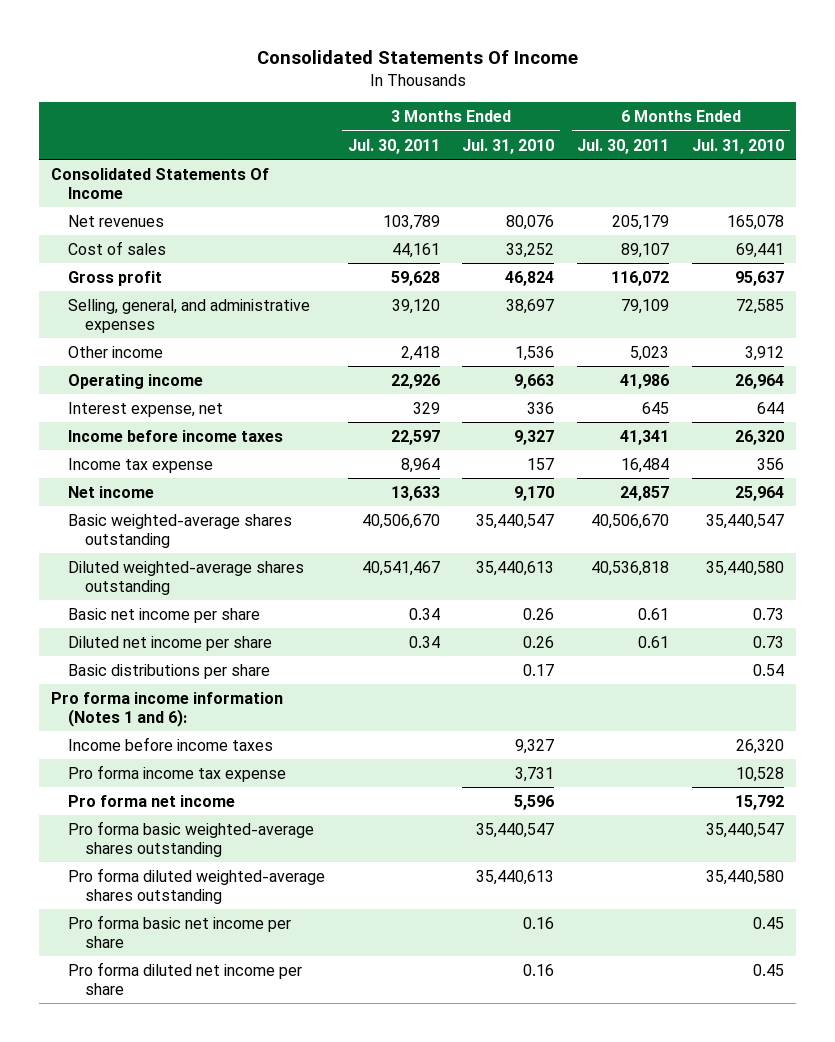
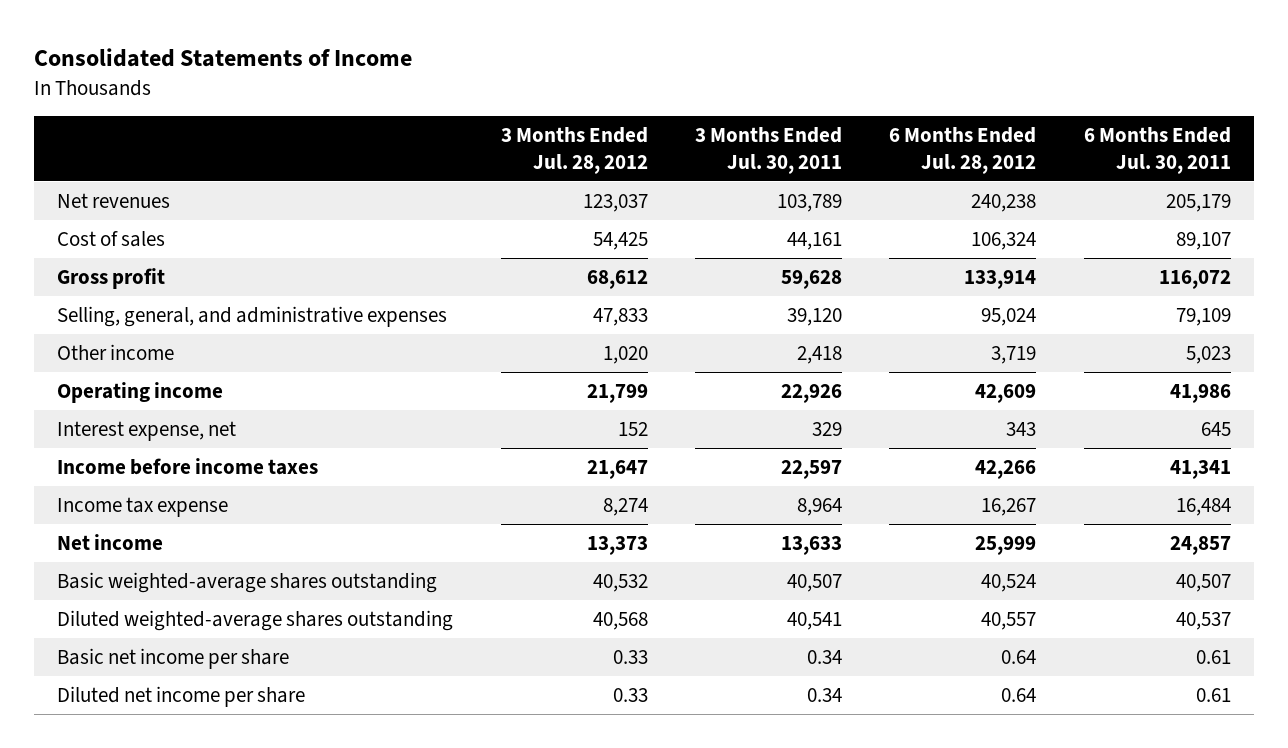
[256,50,578,65] Consolidated Statements Of Income -> [33,48,412,68] Consolidated Statements of Income
[462,138,555,154] Jul. 31, 2010 -> none
[692,138,785,154] Jul. 31, 2010 -> none
none -> [500,126,648,174] 3 Months Ended Jul. 28, 2012
none -> [889,126,1037,174] 6 Months Ended Jul. 28, 2012
[50,167,269,199] Consolidated Statements Of Income -> none
[361,513,440,529] 40,506,670 -> [787,573,843,592] 40,507
[591,513,670,529] 40,506,670 -> [1175,573,1231,592] 40,507
[361,560,440,576] 40,541,467 -> [787,611,843,630] 40,541
[591,560,670,576] 40,536,818 -> [1175,611,1231,630] 40,537
[67,663,270,679] Basic distributions per share -> none
[50,691,283,727] Pro forma income information (Notes 1 and 6): -> none
[67,736,273,751] Income before income taxes -> none
[67,764,286,782] Pro forma income tax expense -> none
[67,794,235,807] Pro forma net income -> none
[67,820,314,857] Pro forma basic weighted-average shares outstanding -> none
[67,867,325,904] Pro forma diluted weighted-average shares outstanding -> none
[67,914,291,948] Pro forma basic net income per share -> none
[67,961,302,995] Pro forma diluted net income per share -> none

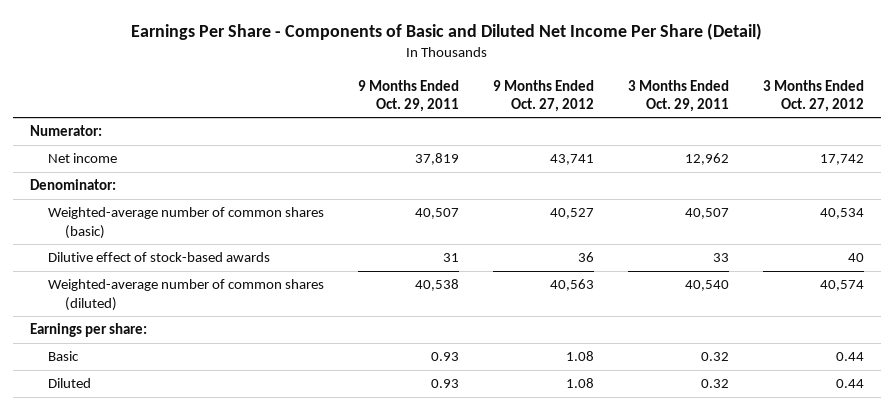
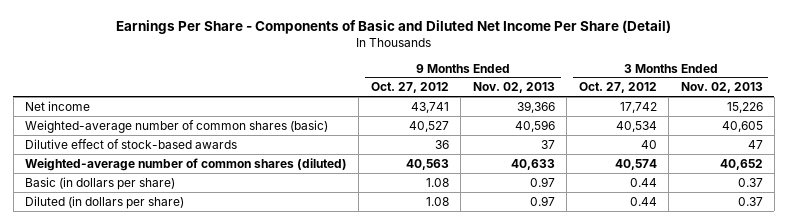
[357,79,459,112] 9 Months Ended Oct. 29, 2011 -> none
[627,79,729,112] 3 Months Ended Oct. 29, 2011 -> none
none -> [472,82,555,94] Nov. 02, 2013
none -> [680,82,763,94] Nov. 02, 2013
[29,125,102,137] Numerator: -> none
[29,179,116,191] Denominator: -> none
[29,323,147,338] Earnings per share: -> none
[47,351,79,362] Basic -> [25,176,176,190] Basic (in dollars per share)
[47,378,91,389] Diluted -> [25,195,185,209] Diluted (in dollars per share)

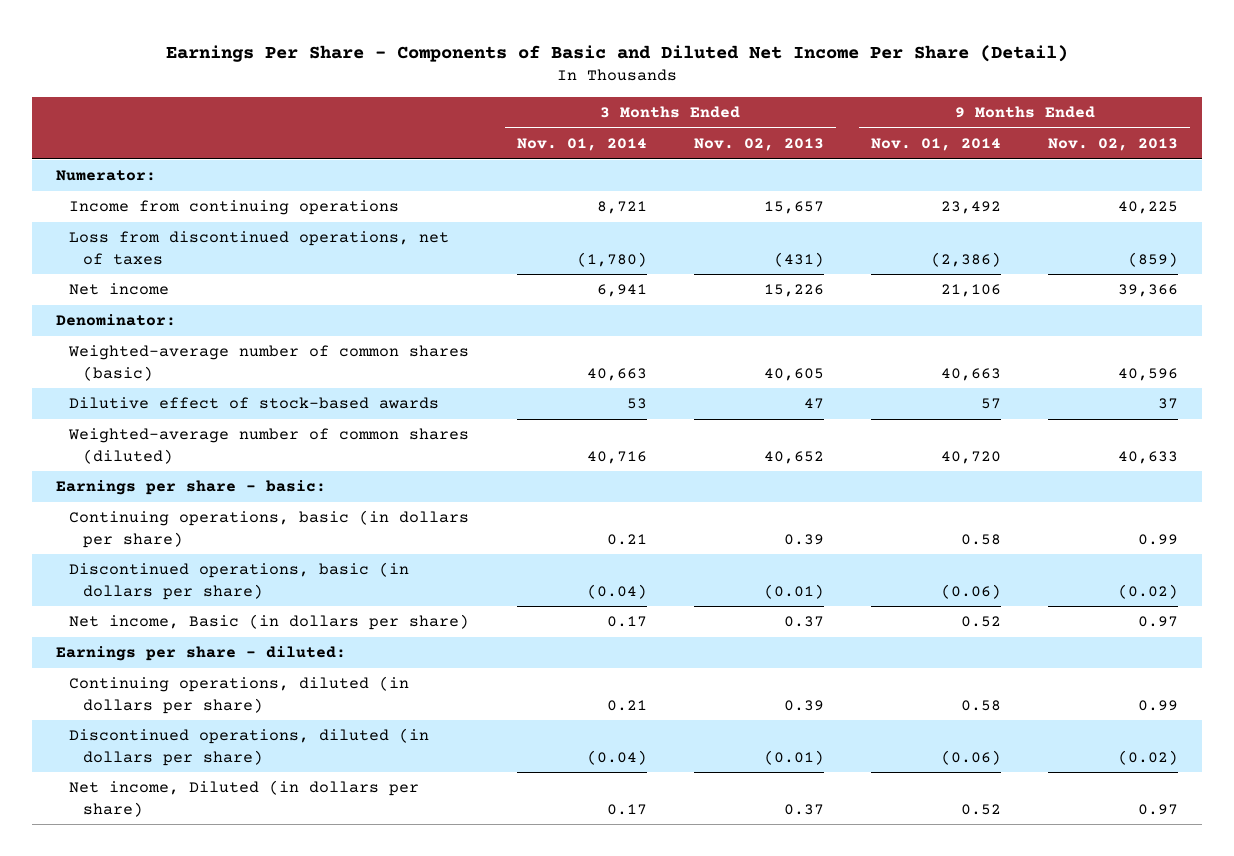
[370,82,449,94] Oct. 27, 2012 -> none
[578,82,657,94] Oct. 27, 2012 -> none
none -> [516,137,647,151] Nov. 01, 2014
none -> [870,137,1001,151] Nov. 01, 2014
none -> [55,170,156,182] Numerator:
none -> [69,200,400,216] Income from continuing operations
none -> [69,231,450,265] Loss from discontinued operations, net of taxes
none -> [55,314,176,327] Denominator:
none -> [55,480,326,496] Earnings per share - basic:
none -> [69,510,470,548] Continuing operations, basic (in dollars per share)
none -> [69,562,410,600] Discontinued operations, basic (in dollars per share)
[25,176,176,190] Basic (in dollars per share) -> [69,614,470,631] Net income, Basic (in dollars per share)
none -> [55,646,346,662] Earnings per share - diluted:
none -> [69,676,410,714] Continuing operations, diluted (in dollars per share)
none -> [69,728,430,766] Discontinued operations, diluted (in dollars per share)
[25,195,185,209] Diluted (in dollars per share) -> [69,780,420,817] Net income, Diluted (in dollars per share)

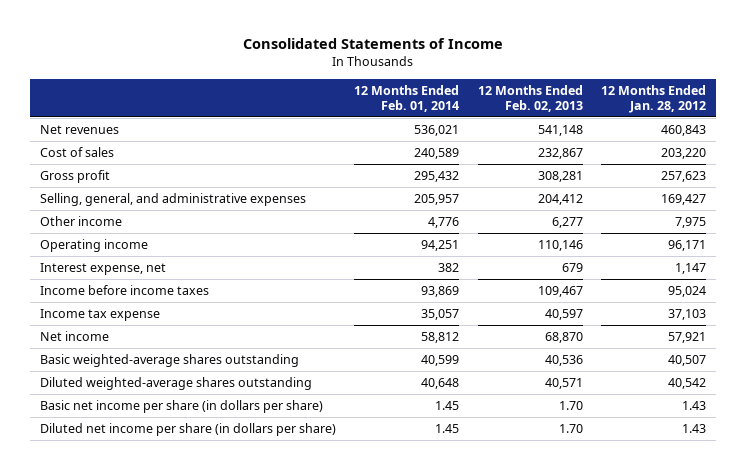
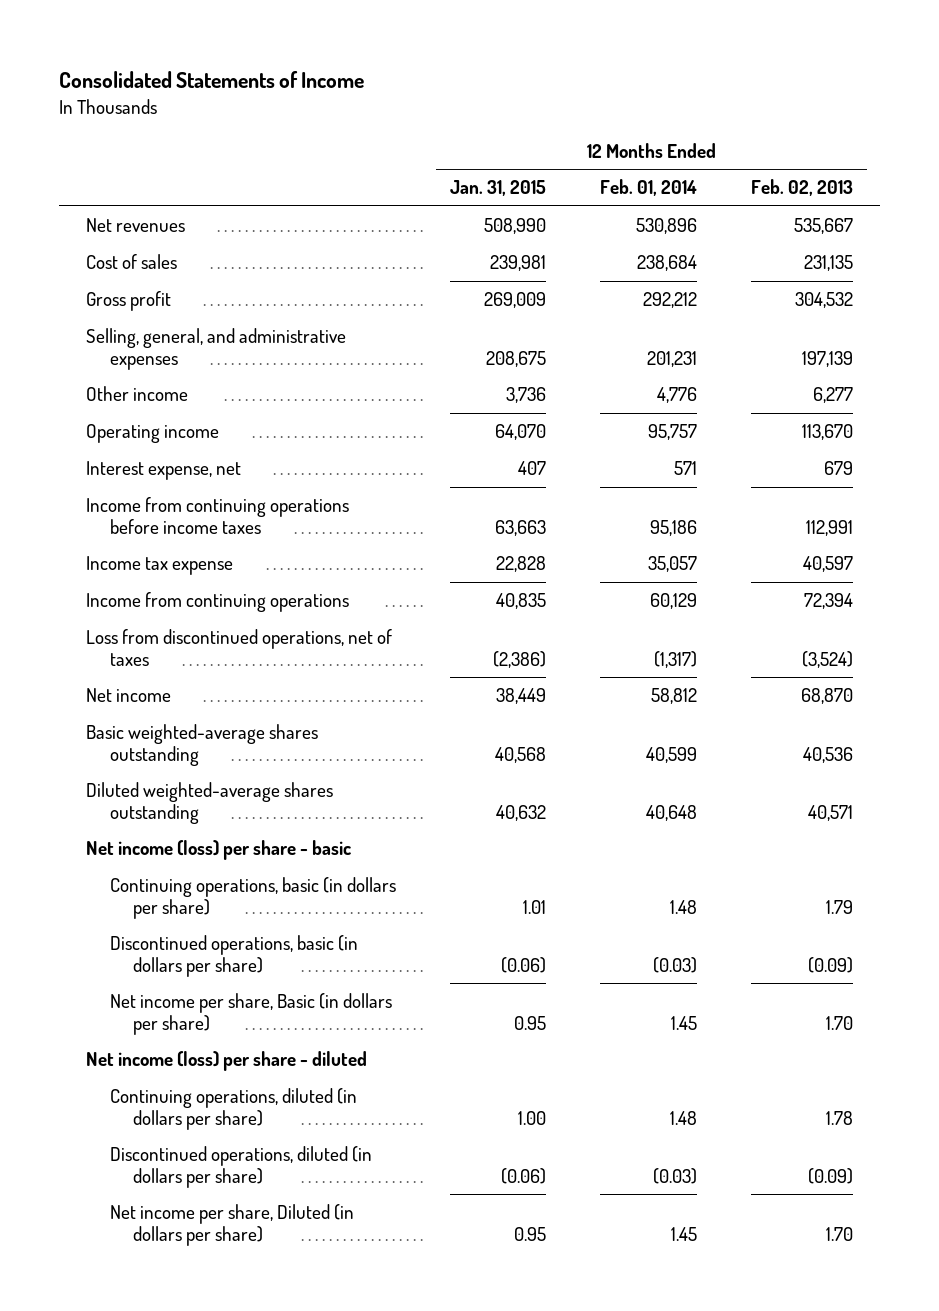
[601,84,707,113] 12 Months Ended Jan. 28, 2012 -> none
none -> [449,180,546,197] Jan. 31, 2015
[414,124,460,136] 536,021 -> [636,218,698,235] 530,896
[537,124,583,136] 541,148 -> [794,218,854,235] 535,667
[414,147,460,159] 240,589 -> [637,255,698,272] 238,684
[537,147,583,159] 232,867 -> [804,255,854,272] 231,135
[414,170,460,182] 295,432 -> [643,292,698,309] 292,212
[537,170,583,182] 308,281 -> [795,292,854,309] 304,532
[414,193,460,205] 205,957 -> [647,350,698,367] 201,231
[537,193,583,205] 204,412 -> [802,350,854,367] 197,139
[421,239,460,251] 94,251 -> [648,424,698,441] 95,757
[537,239,583,251] 110,146 -> [802,424,854,441] 113,670
[438,262,460,272] 382 -> [674,461,698,476] 571
[39,284,209,295] Income before income taxes -> [86,497,350,534] Income from continuing operations before income taxes
[421,285,460,297] 93,869 -> [650,519,698,536] 95,186
[537,285,583,297] 109,467 -> [806,519,854,536] 112,991
none -> [86,592,350,613] Income from continuing operations
none -> [86,629,393,666] Loss from discontinued operations, net of taxes
none -> [86,840,352,861] Net income (loss) per share - basic
none -> [109,877,396,919] Continuing operations, basic (in dollars per share)
none -> [109,935,358,977] Discontinued operations, basic (in dollars per share)
[39,399,323,413] Basic net income per share (in dollars per share) -> [109,993,392,1035] Net income per share, Basic (in dollars per share)
none -> [86,1051,368,1072] Net income (loss) per share - diluted
none -> [109,1088,357,1130] Continuing operations, diluted (in dollars per share)
none -> [109,1146,372,1188] Discontinued operations, diluted (in dollars per share)
[39,422,336,436] Diluted net income per share (in dollars per share) -> [109,1204,354,1246] Net income per share, Diluted (in dollars per share)

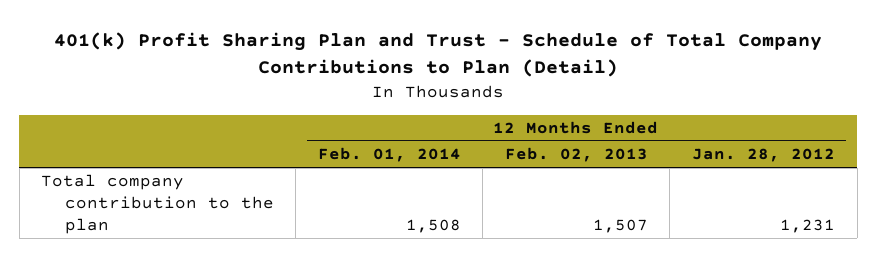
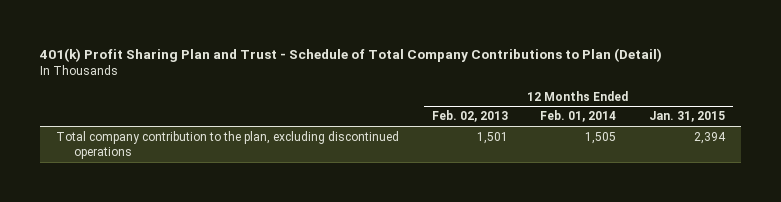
[691,148,835,163] Jan. 28, 2012 -> none
none -> [648,111,725,123] Jan. 31, 2015
[41,174,274,235] Total company contribution to the plan -> [56,131,400,160] Total company contribution to the plan, excluding discontinued operations
[405,219,461,234] 1,508 -> [585,132,617,145] 1,505
[592,219,648,234] 1,507 -> [476,132,508,145] 1,501

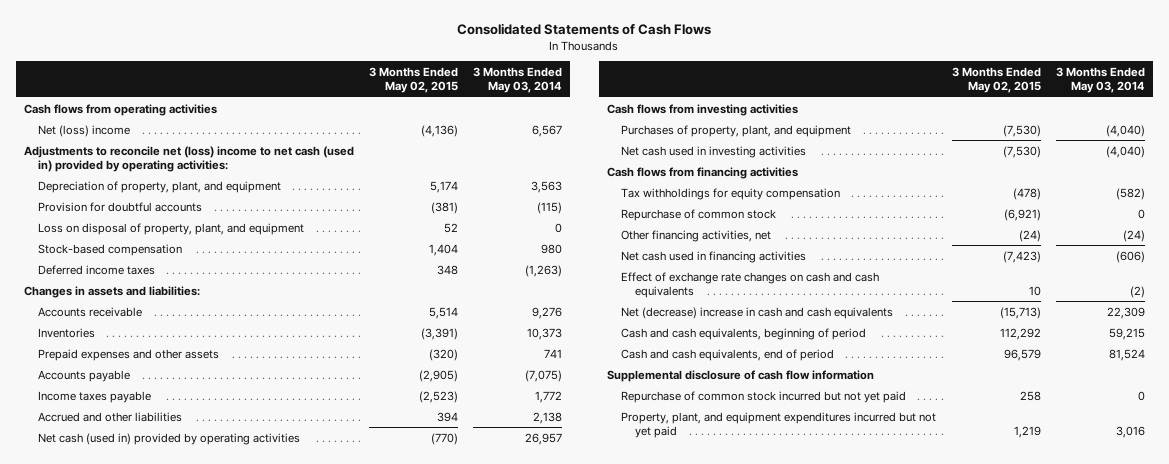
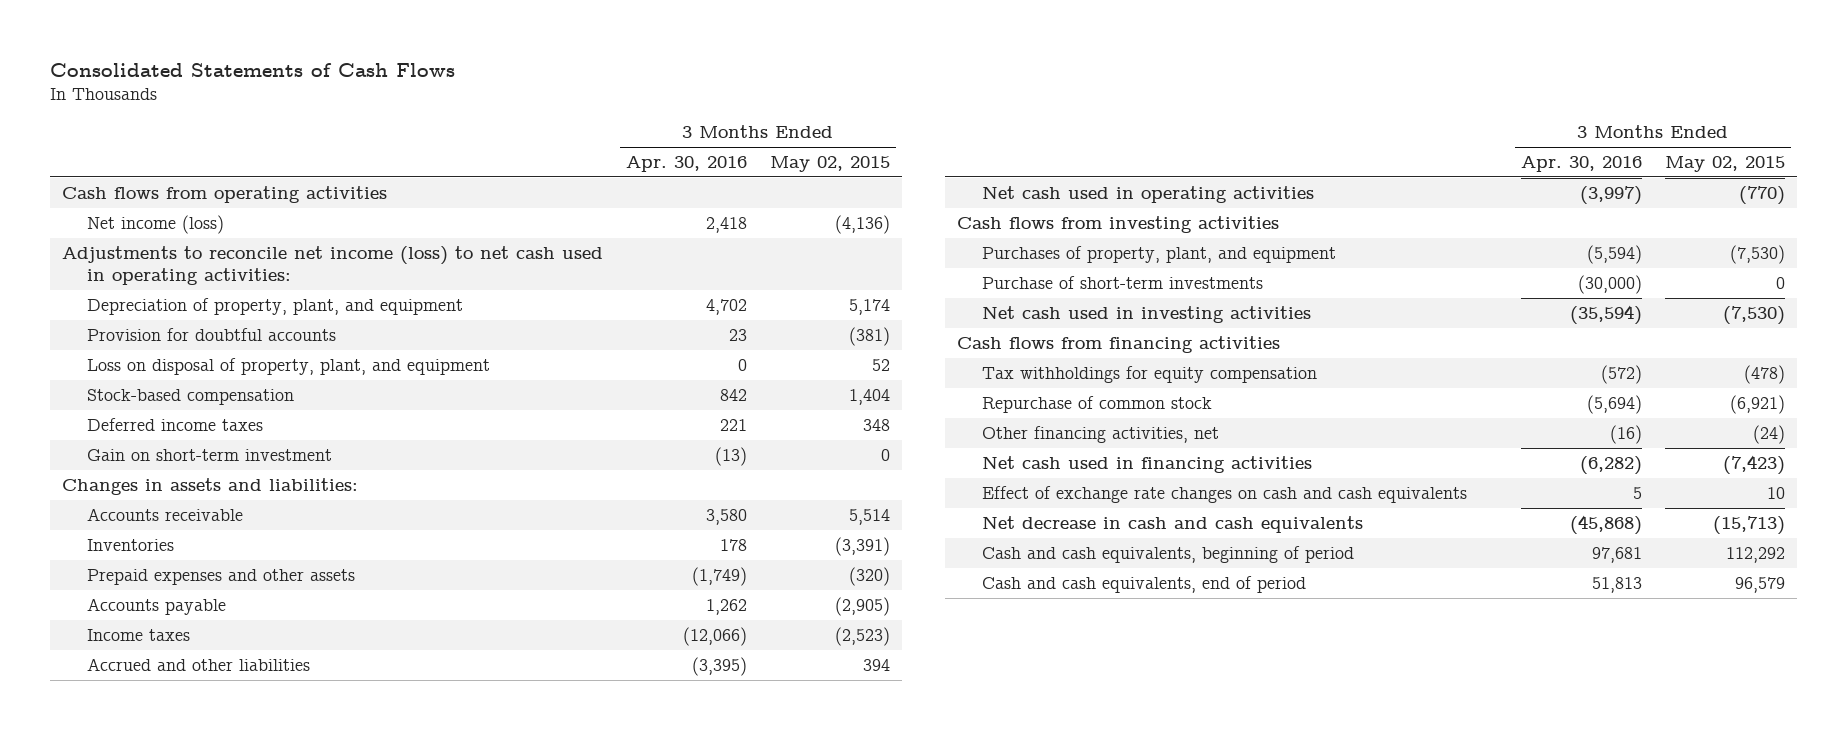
[473,66,563,94] 3 Months Ended May 03, 2014 -> none
none -> [625,155,747,172] Apr. 30, 2016
[37,124,130,137] Net (loss) income -> [87,214,225,234] Net income (loss)
[23,145,354,173] Adjustments to reconcile net (loss) income to net cash (used in) provided by operating activities: -> [61,245,603,285] Adjustments to reconcile net income (loss) to net cash used in operating activities:
none -> [87,448,333,461] Gain on short-term investment
[37,390,151,403] Income taxes payable -> [87,628,191,641] Income taxes
[37,432,300,445] Net cash (used in) provided by operating activities -> [982,185,1315,203] Net cash used in operating activities
none -> [982,275,1264,289] Purchase of short-term investments
[621,306,894,319] Net (decrease) increase in cash and cash equivalents -> [982,515,1364,533] Net decrease in cash and cash equivalents
[606,369,874,382] Supplemental disclosure of cash flow information -> none
[621,390,907,403] Repurchase of common stock incurred but not yet paid -> none
[621,411,937,439] Property, plant, and equipment expenditures incurred but not yet paid -> none

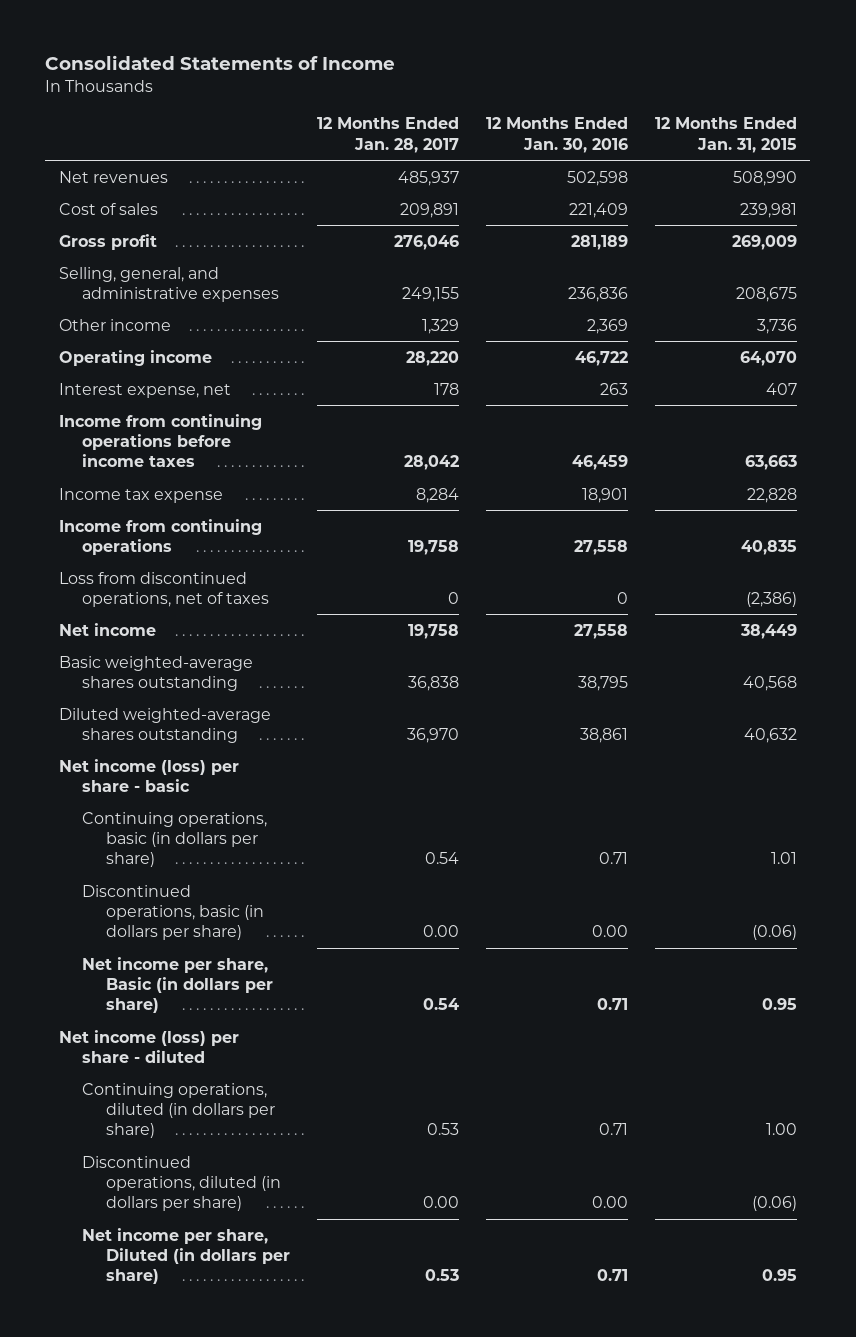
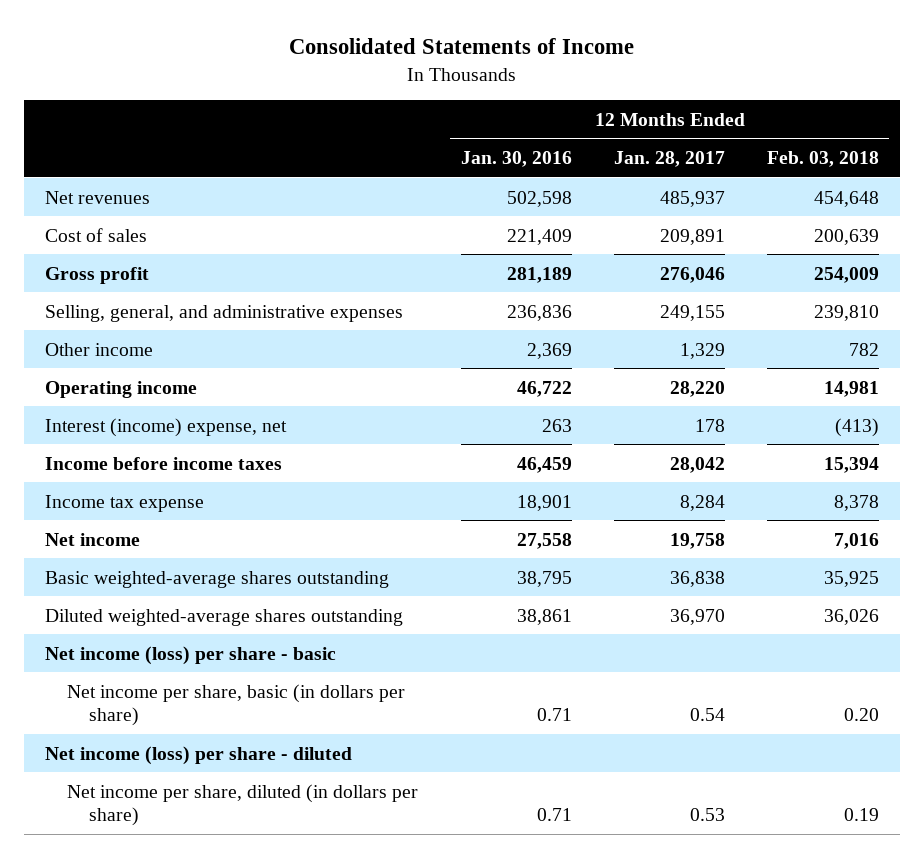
[654,117,797,153] 12 Months Ended Jan. 31, 2015 -> none
none -> [766,151,879,168] Feb. 03, 2018
[58,382,231,398] Interest expense, net -> [45,417,288,437] Interest (income) expense, net
[58,413,262,468] Income from continuing operations before income taxes -> [45,456,283,470] Income before income taxes
[58,518,262,556] Income from continuing operations -> none
[58,571,270,608] Loss from discontinued operations, net of taxes -> none
[82,811,268,868] Continuing operations, basic (in dollars per share) -> none
[82,884,265,941] Discontinued operations, basic (in dollars per share) -> none
[82,956,274,1014] Net income per share, Basic (in dollars per share) -> [67,683,406,726] Net income per share, basic (in dollars per share)
[82,1082,276,1139] Continuing operations, diluted (in dollars per share) -> none
[82,1155,282,1212] Discontinued operations, diluted (in dollars per share) -> none
[82,1227,291,1285] Net income per share, Diluted (in dollars per share) -> [67,783,419,826] Net income per share, diluted (in dollars per share)

